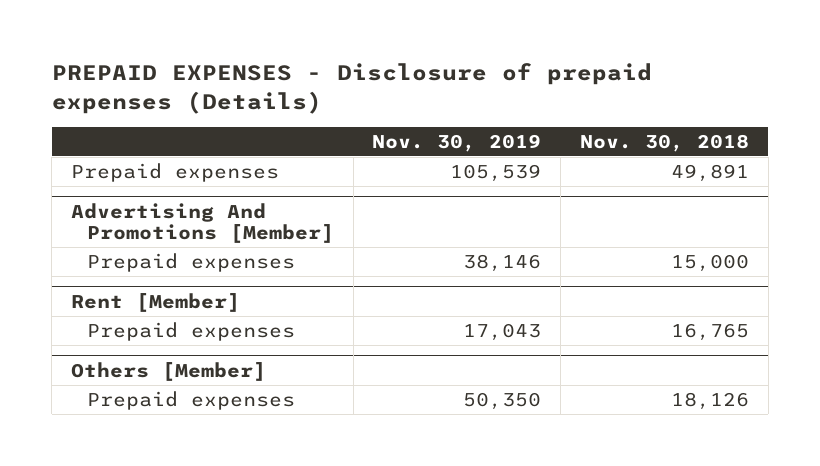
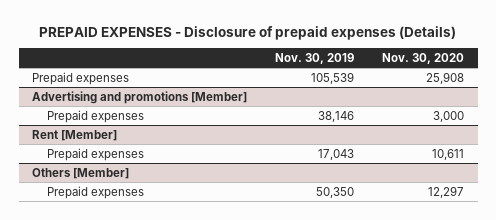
[579,133,749,152] Nov. 30, 2018 -> none
none -> [381,53,464,65] Nov. 30, 2020
[70,202,335,244] Advertising And Promotions [Member] -> [32,90,248,104] Advertising and promotions [Member]

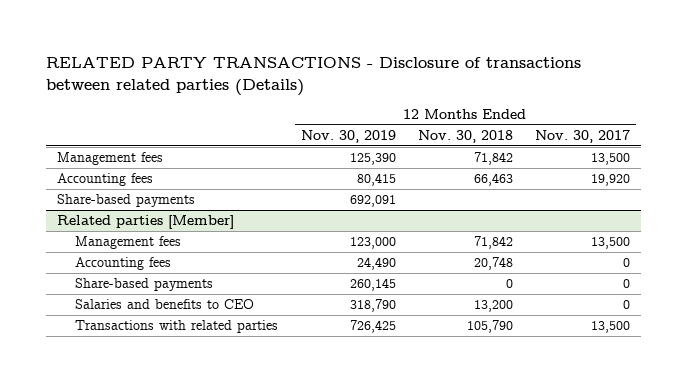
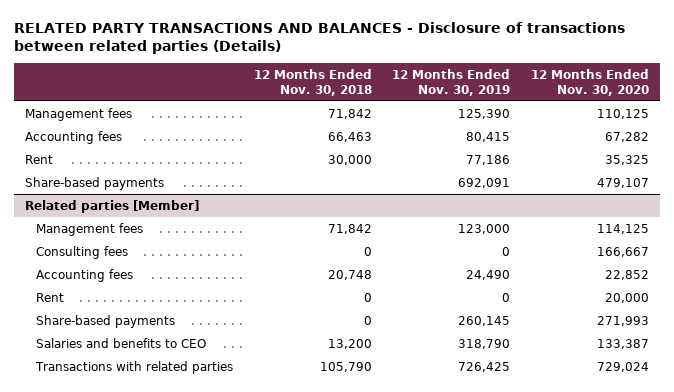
[46,57,582,96] RELATED PARTY TRANSACTIONS - Disclosure of transactions between related parties (Details) -> [14,21,626,55] RELATED PARTY TRANSACTIONS AND BALANCES - Disclosure of transactions between related parties (Details)
[535,130,631,144] Nov. 30, 2017 -> none
none -> [531,69,650,96] 12 Months Ended Nov. 30, 2020
none -> [24,154,53,164] Rent
none -> [35,245,128,259] Consulting fees
none -> [35,292,64,302] Rent

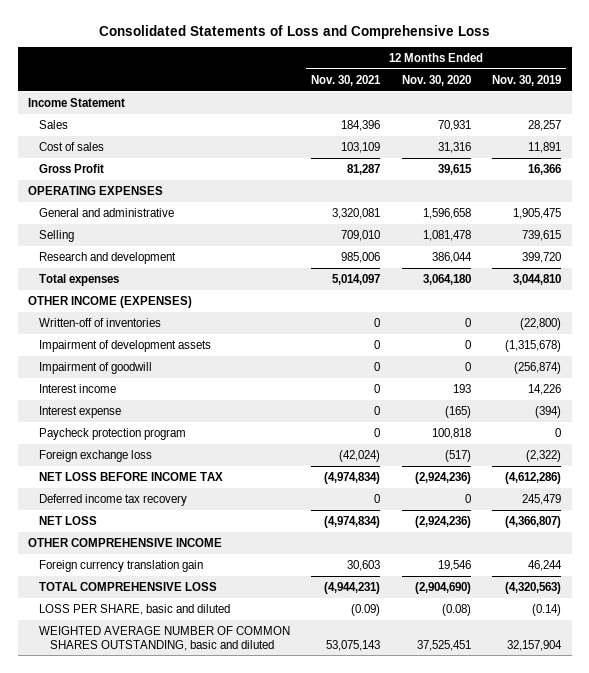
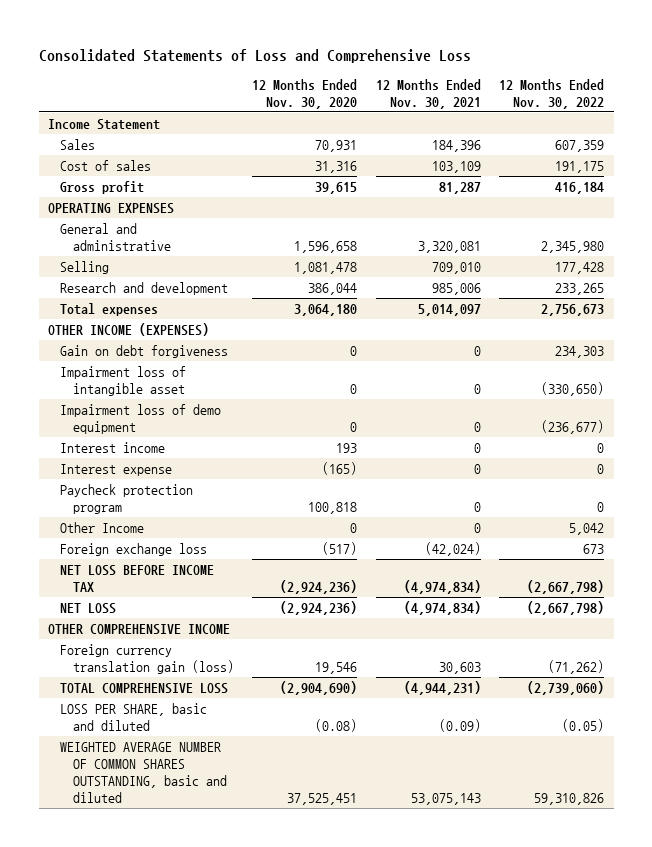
[492,74,562,86] Nov. 30, 2019 -> none
none -> [499,78,605,109] 12 Months Ended Nov. 30, 2022
[38,163,104,173] Gross Profit -> [60,180,145,194] Gross profit
[38,317,161,327] Written-off of inventories -> none
[38,361,152,374] Impairment of goodwill -> none
none -> [60,344,229,358] Gain on debt forgiveness
[38,339,211,352] Impairment of development assets -> [60,365,187,396] Impairment loss of intangible asset
none -> [60,403,222,434] Impairment loss of demo equipment
none -> [60,521,145,533] Other Income
[38,493,187,506] Deferred income tax recovery -> none
[38,559,203,572] Foreign currency translation gain -> [60,643,234,674] Foreign currency translation gain (loss)

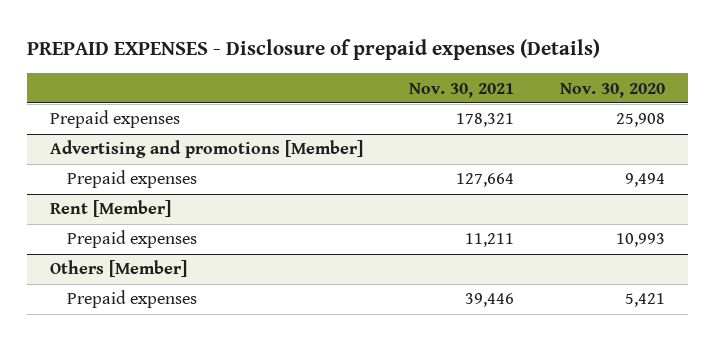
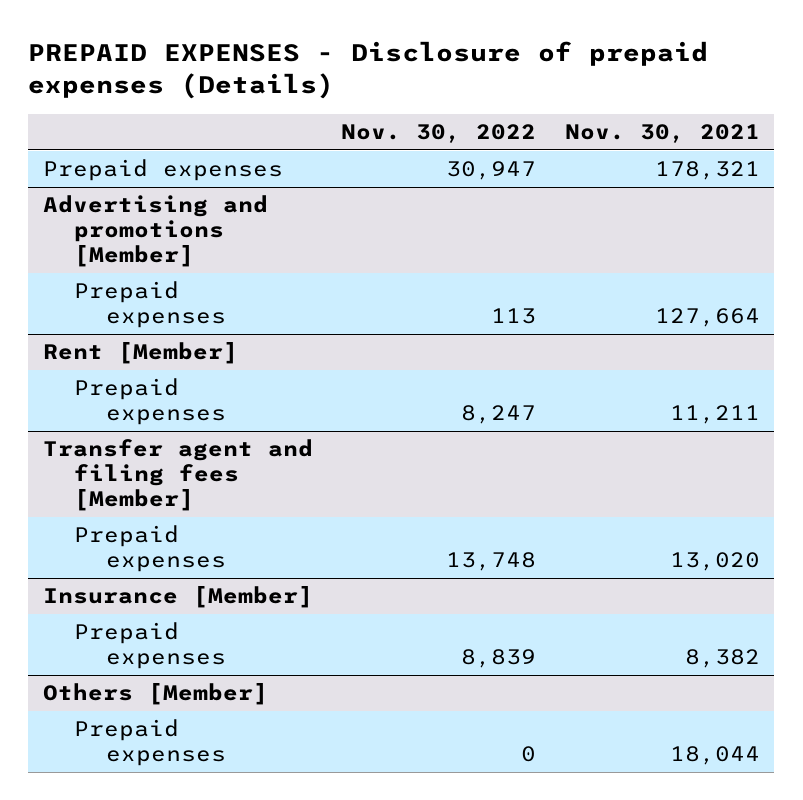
[560,82,666,98] Nov. 30, 2020 -> none
none -> [341,124,537,144] Nov. 30, 2022
none -> [42,439,313,512] Transfer agent and filing fees [Member]
none -> [74,525,227,573] Prepaid expenses
none -> [42,586,313,609] Insurance [Member]
none -> [74,622,227,670] Prepaid expenses
[464,293,514,308] 39,446 -> [670,746,761,766] 18,044

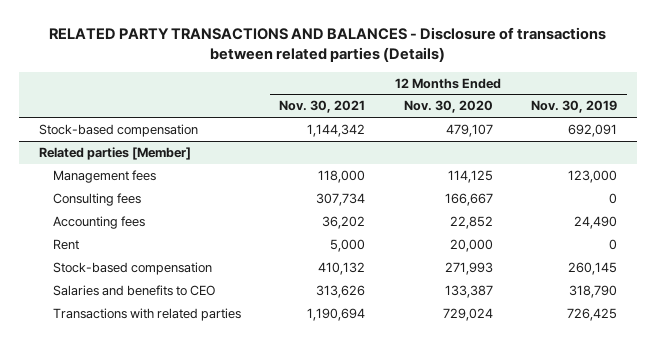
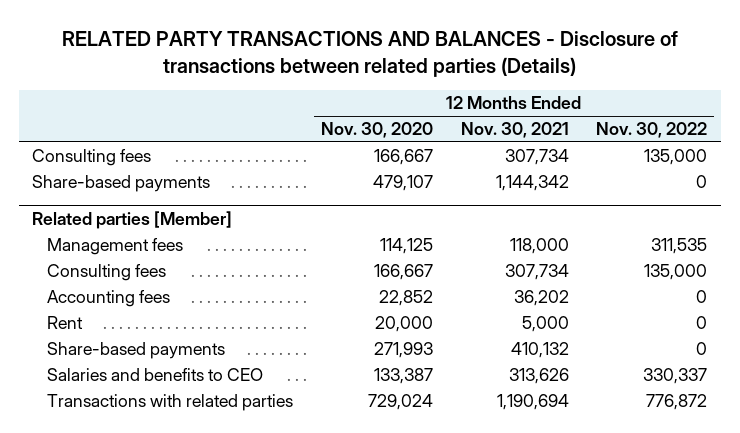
[531,100,618,114] Nov. 30, 2019 -> none
none -> [596,122,708,139] Nov. 30, 2022
none -> [32,149,152,167] Consulting fees
[38,123,198,137] Stock-based compensation -> [32,175,211,193] Share-based payments
[52,261,212,275] Stock-based compensation -> [47,342,226,360] Share-based payments

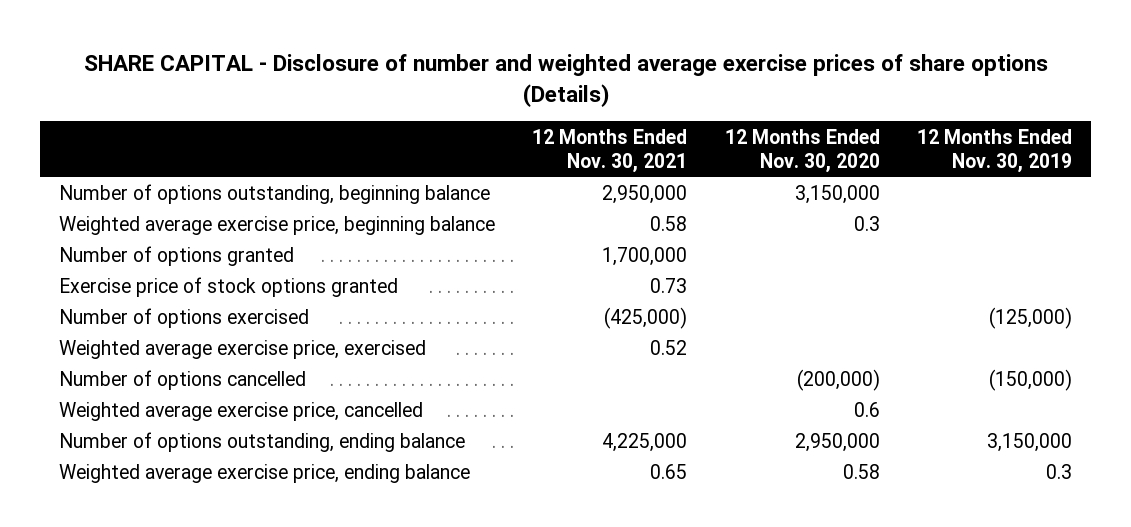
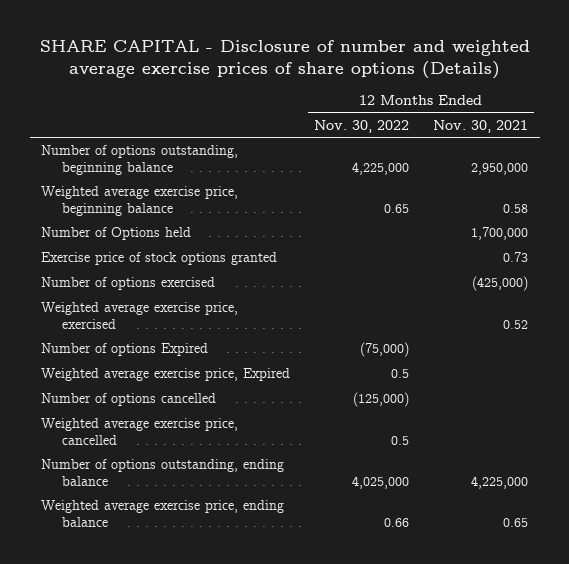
[724,128,880,173] 12 Months Ended Nov. 30, 2020 -> none
[916,128,1072,173] 12 Months Ended Nov. 30, 2019 -> none
none -> [314,119,410,133] Nov. 30, 2022
[59,245,295,266] Number of options granted -> [41,227,192,241] Number of Options held
none -> [41,343,209,357] Number of options Expired
none -> [41,368,291,382] Weighted average exercise price, Expired

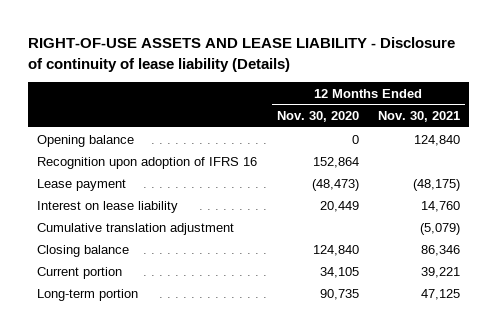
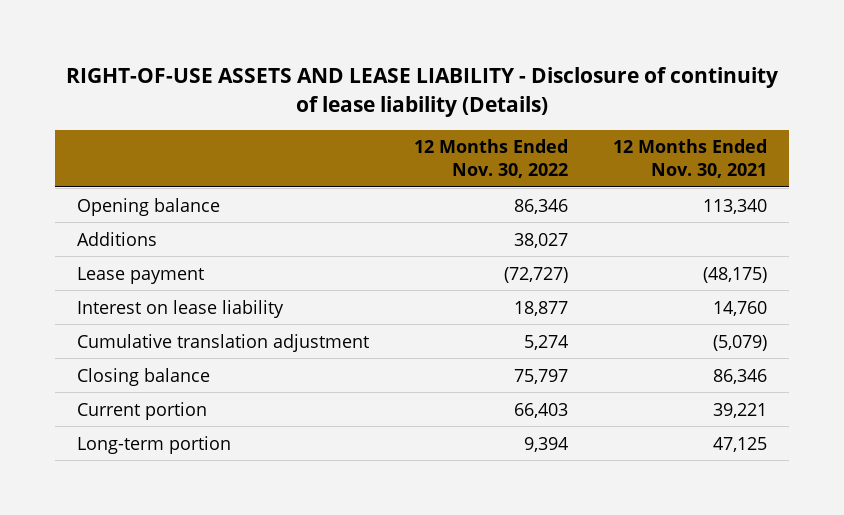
[276,111,359,123] Nov. 30, 2020 -> none
none -> [414,139,569,178] 12 Months Ended Nov. 30, 2022
[37,156,258,169] Recognition upon adoption of IFRS 16 -> none
[413,134,460,146] 124,840 -> [702,198,767,214] 113,340
none -> [77,231,158,246] Additions

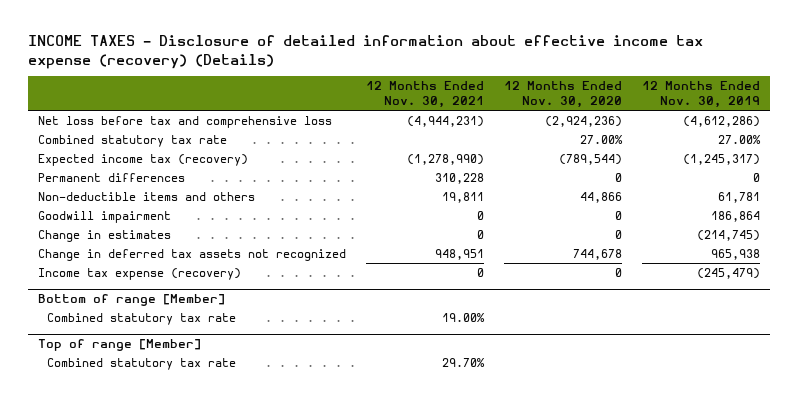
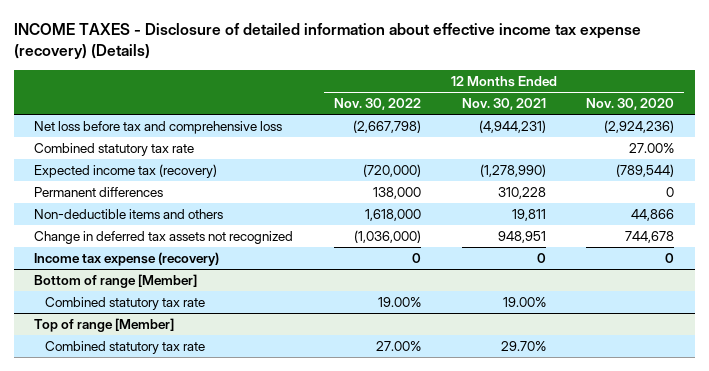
[642,81,761,109] 12 Months Ended Nov. 30, 2019 -> none
none -> [333,98,421,111] Nov. 30, 2022
[38,210,172,223] Goodwill impairment -> none
[38,229,172,242] Change in estimates -> none

